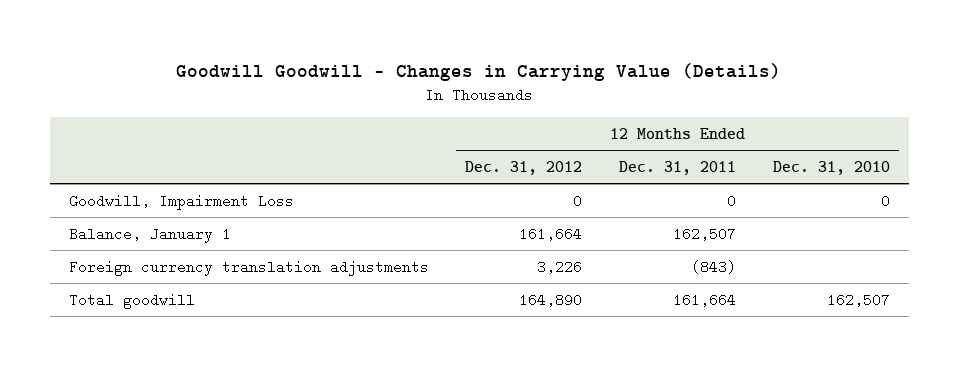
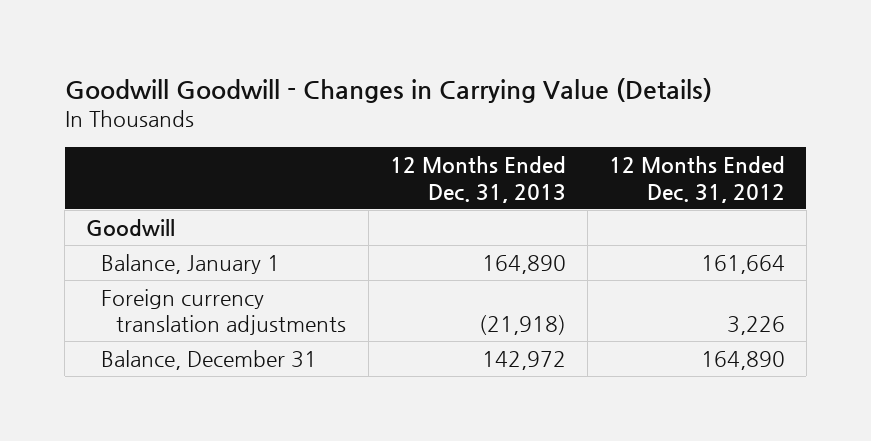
[619,160,737,175] Dec. 31, 2011 -> none
[773,160,891,175] Dec. 31, 2010 -> none
none -> [389,156,566,203] 12 Months Ended Dec. 31, 2013
[68,193,294,210] Goodwill, Impairment Loss -> none
none -> [86,218,176,236] Goodwill
[68,292,195,309] Total goodwill -> [101,349,318,370] Balance, December 31

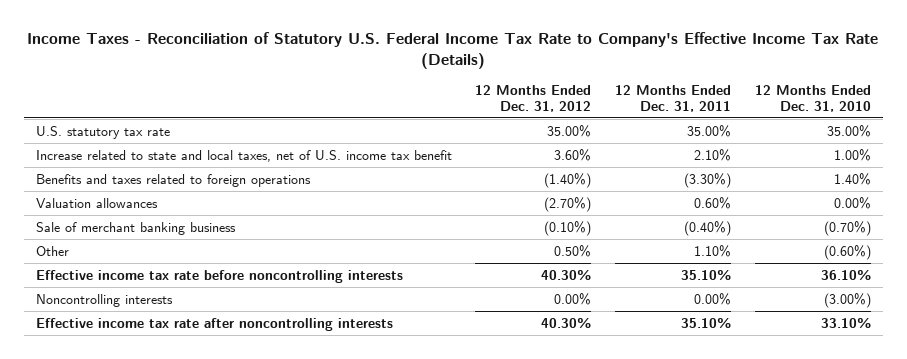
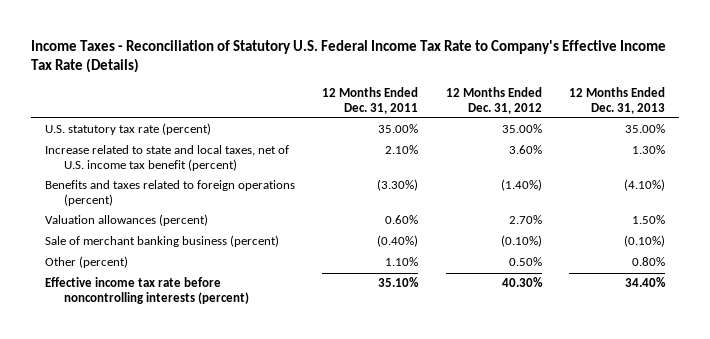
[755,84,872,112] 12 Months Ended Dec. 31, 2010 -> none
none -> [569,86,666,114] 12 Months Ended Dec. 31, 2013
[35,293,173,307] Noncontrolling interests -> none
[35,317,393,331] Effective income tax rate after noncontrolling interests -> none
[35,125,170,139] U.S. statutory tax rate -> [44,123,211,136] U.S. statutory tax rate (percent)
[35,149,452,162] Increase related to state and local taxes, net of U.S. income tax benefit -> [44,145,289,172] Increase related to state and local taxes, net of U.S. income tax benefit (percent)
[35,173,311,187] Benefits and taxes related to foreign operations -> [44,180,295,207] Benefits and taxes related to foreign operations (percent)
[35,197,158,208] Valuation allowances -> [44,214,208,227] Valuation allowances (percent)
[544,196,592,212] (2.70%) -> [508,215,542,225] 2.70%
[35,221,236,235] Sale of merchant banking business -> [44,235,279,248] Sale of merchant banking business (percent)
[35,245,69,256] Other -> [44,256,128,269] Other (percent)
[35,269,403,283] Effective income tax rate before noncontrolling interests -> [44,277,250,305] Effective income tax rate before noncontrolling interests (percent)

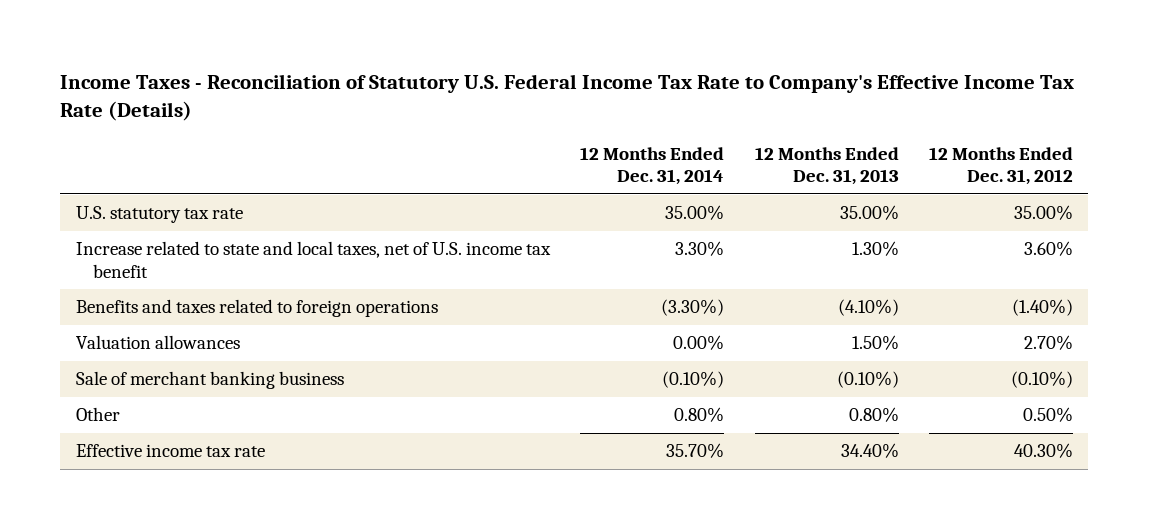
[322,86,419,114] 12 Months Ended Dec. 31, 2011 -> none
none -> [580,146,725,186] 12 Months Ended Dec. 31, 2014
[44,123,211,136] U.S. statutory tax rate (percent) -> [75,206,243,224] U.S. statutory tax rate
[44,145,289,172] Increase related to state and local taxes, net of U.S. income tax benefit (percent) -> [75,241,551,278] Increase related to state and local taxes, net of U.S. income tax benefit
[44,180,295,207] Benefits and taxes related to foreign operations (percent) -> [75,299,438,318] Benefits and taxes related to foreign operations
[44,214,208,227] Valuation allowances (percent) -> [75,335,240,350] Valuation allowances
[44,235,279,248] Sale of merchant banking business (percent) -> [75,371,344,390] Sale of merchant banking business
[44,256,128,269] Other (percent) -> [75,407,120,422] Other
[44,277,250,305] Effective income tax rate before noncontrolling interests (percent) -> [75,444,265,458] Effective income tax rate

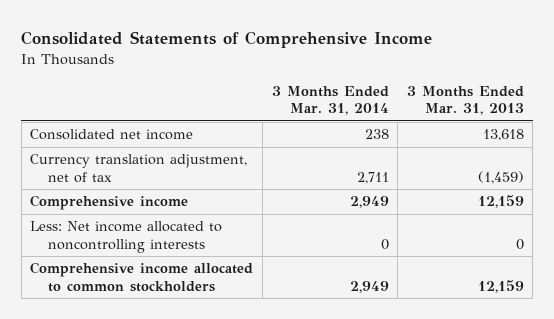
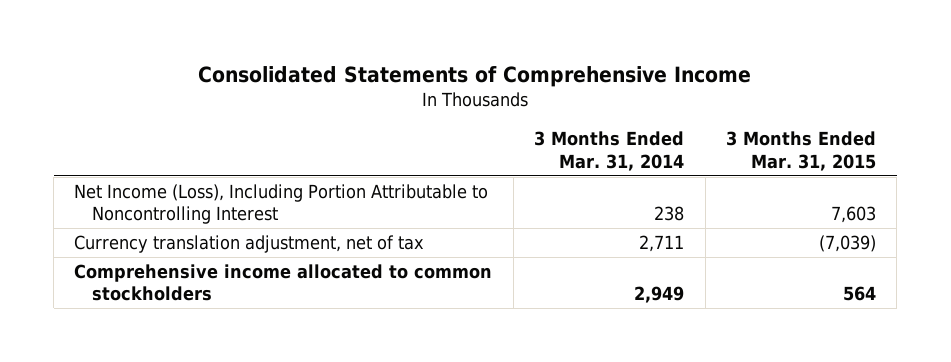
[406,86,524,116] 3 Months Ended Mar. 31, 2013 -> none
none -> [726,131,877,171] 3 Months Ended Mar. 31, 2015
[30,129,194,141] Consolidated net income -> [74,183,489,225] Net Income (Loss), Including Portion Attributable to Noncontrolling Interest
[30,195,189,211] Comprehensive income -> none
[30,221,223,253] Less: Net income allocated to noncontrolling interests -> none

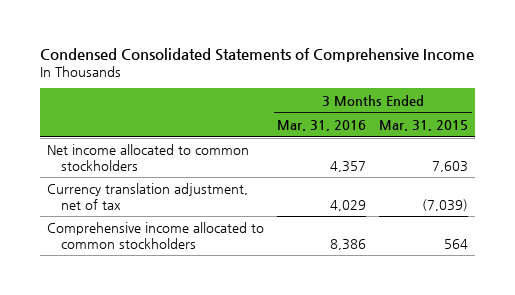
[198,65,752,87] Consolidated Statements of Comprehensive Income -> [39,48,474,63] Condensed Consolidated Statements of Comprehensive Income
[534,131,685,171] 3 Months Ended Mar. 31, 2014 -> none
none -> [276,119,366,131] Mar. 31, 2016
[74,183,489,225] Net Income (Loss), Including Portion Attributable to Noncontrolling Interest -> [46,144,249,171] Net income allocated to common stockholders

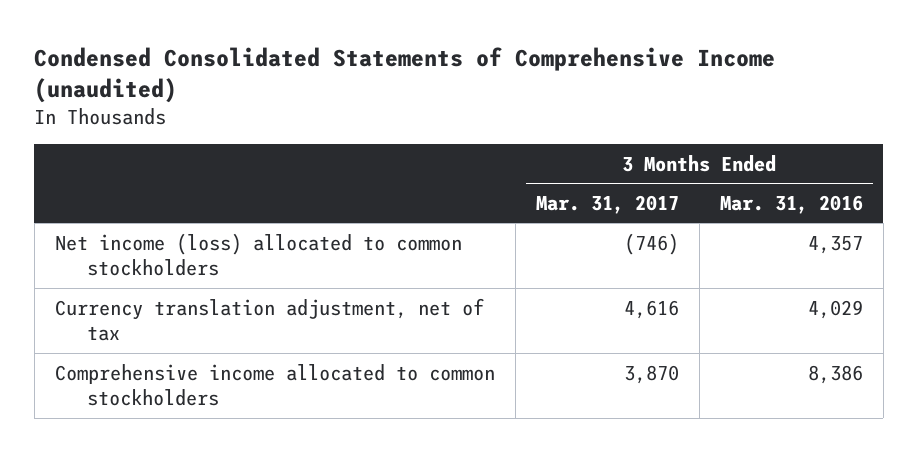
[39,48,474,63] Condensed Consolidated Statements of Comprehensive Income -> [34,46,776,103] Condensed Consolidated Statements of Comprehensive Income (unaudited)
[379,119,469,131] Mar. 31, 2015 -> none
none -> [535,194,679,214] Mar. 31, 2017
[46,144,249,171] Net income allocated to common stockholders -> [54,232,462,277] Net income (loss) allocated to common stockholders

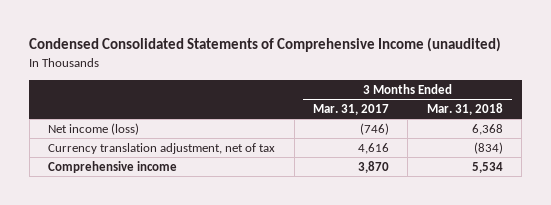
[719,194,863,214] Mar. 31, 2016 -> none
none -> [426,102,503,115] Mar. 31, 2018
[54,232,462,277] Net income (loss) allocated to common stockholders -> [48,122,140,135] Net income (loss)
[54,363,495,407] Comprehensive income allocated to common stockholders -> [48,160,178,173] Comprehensive income

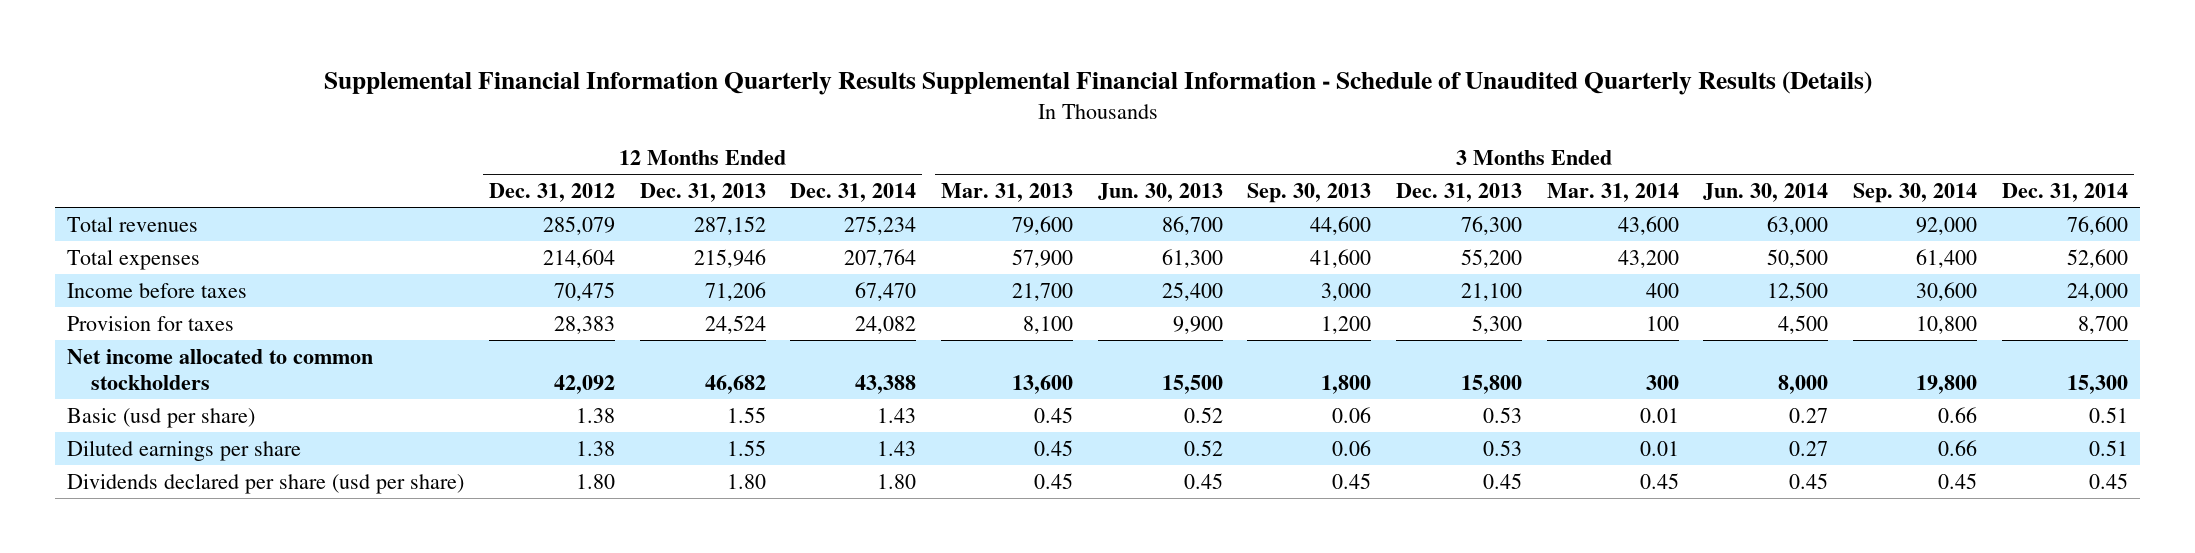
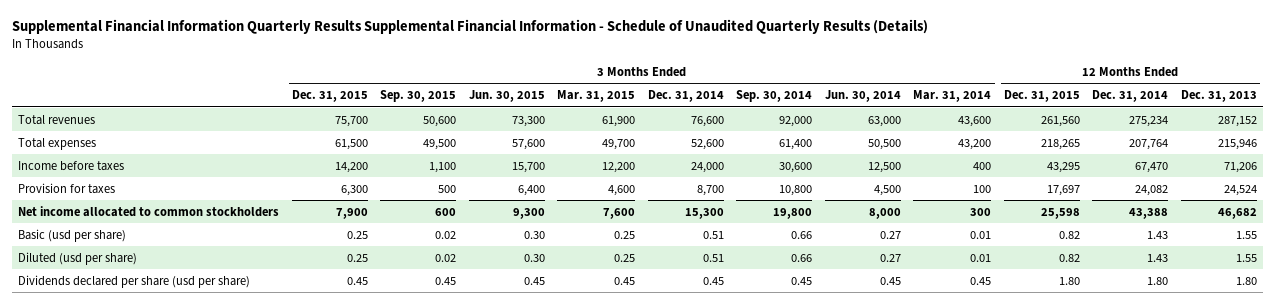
[488,183,615,203] Dec. 31, 2012 -> none
[941,183,1074,203] Mar. 31, 2013 -> none
[1097,183,1223,203] Jun. 30, 2013 -> none
[1247,183,1372,204] Sep. 30, 2013 -> none
[1396,183,1523,203] Dec. 31, 2013 -> none
none -> [291,90,368,103] Dec. 31, 2015
none -> [380,90,457,103] Sep. 30, 2015
none -> [468,90,545,103] Jun. 30, 2015
none -> [557,90,636,103] Mar. 31, 2015
none -> [1003,90,1080,103] Dec. 31, 2015
[67,439,302,461] Diluted earnings per share -> [18,251,138,265] Diluted (usd per share)

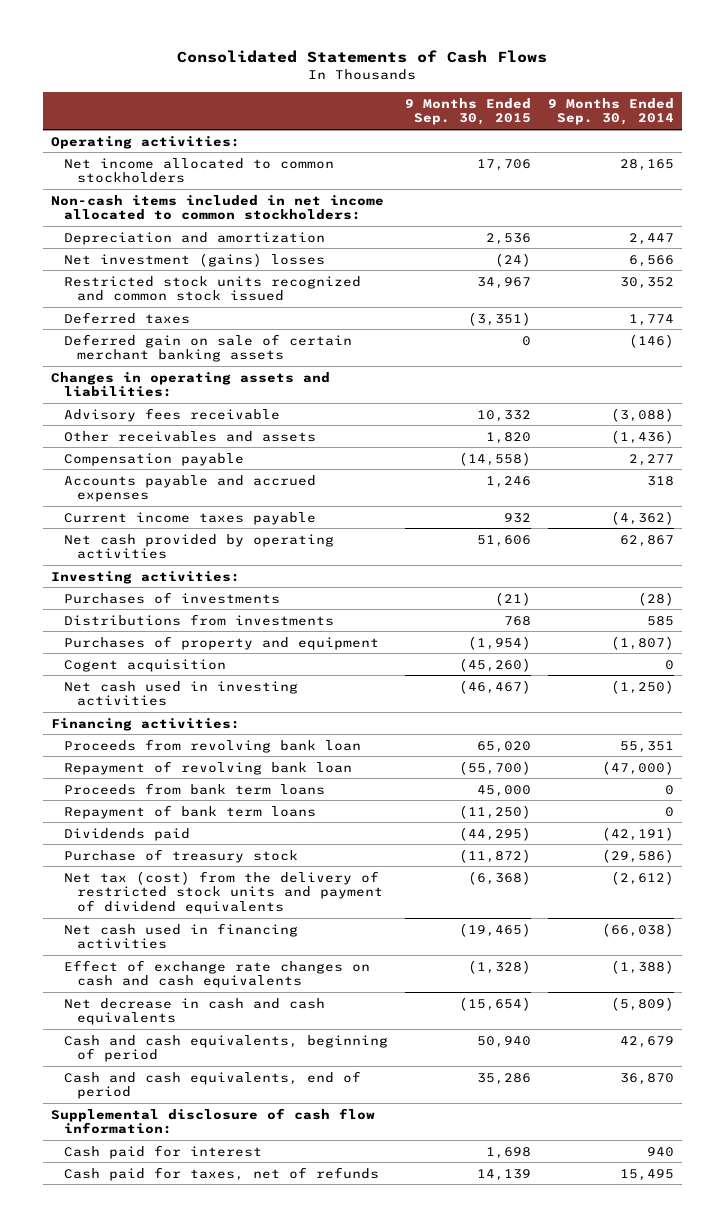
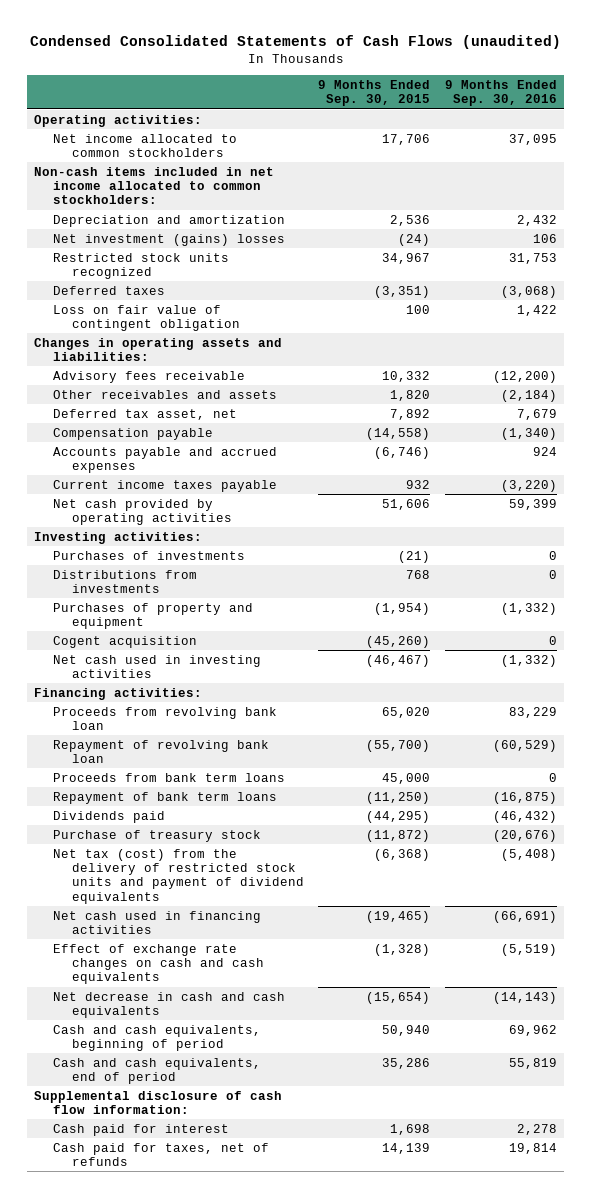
[177,50,548,64] Consolidated Statements of Cash Flows -> [29,35,561,50] Condensed Consolidated Statements of Cash Flows (unaudited)
[547,97,674,126] 9 Months Ended Sep. 30, 2014 -> none
none -> [445,80,558,107] 9 Months Ended Sep. 30, 2016
[64,275,362,302] Restricted stock units recognized and common stock issued -> [53,252,230,279] Restricted stock units recognized
[64,333,353,363] Deferred gain on sale of certain merchant banking assets -> none
none -> [53,304,240,331] Loss on fair value of contingent obligation
none -> [53,408,238,420] Deferred tax asset, net
[485,475,531,488] 1,246 -> [374,446,431,459] (6,746)

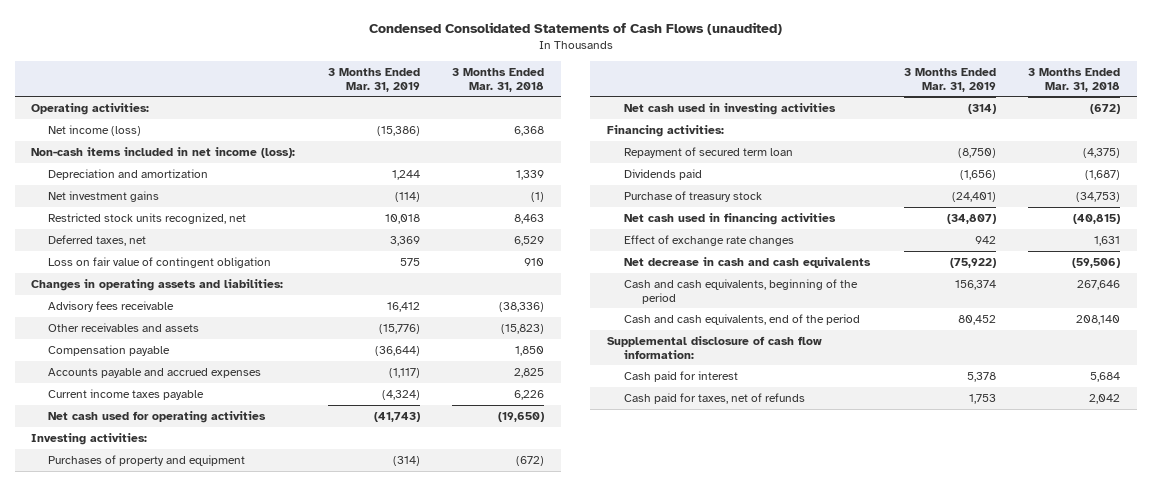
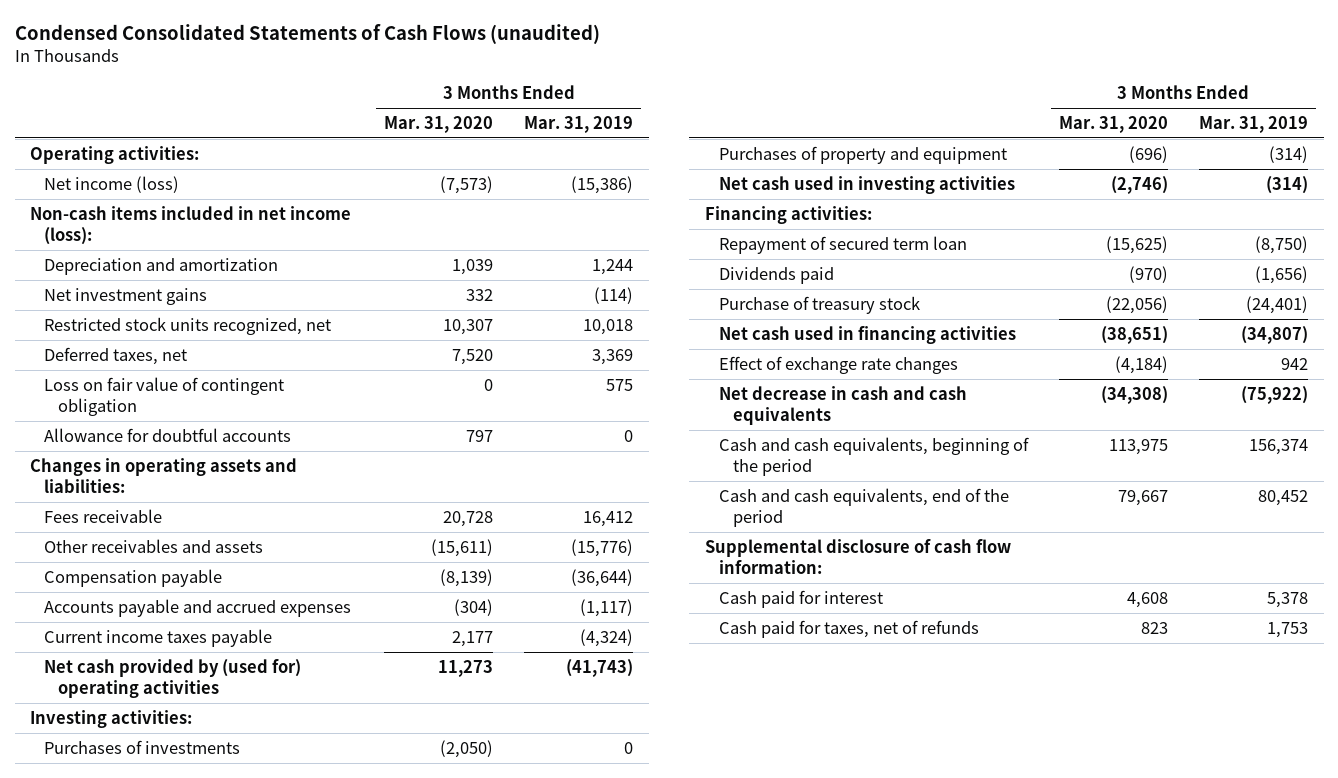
[452,67,545,92] 3 Months Ended Mar. 31, 2018 -> none
none -> [384,115,494,133] Mar. 31, 2020
none -> [44,427,292,442] Allowance for doubtful accounts
[48,300,175,312] Advisory fees receivable -> [44,508,163,523] Fees receivable
[48,410,267,423] Net cash used for operating activities -> [44,658,302,698] Net cash provided by (used for) operating activities
none -> [44,739,241,754] Purchases of investments

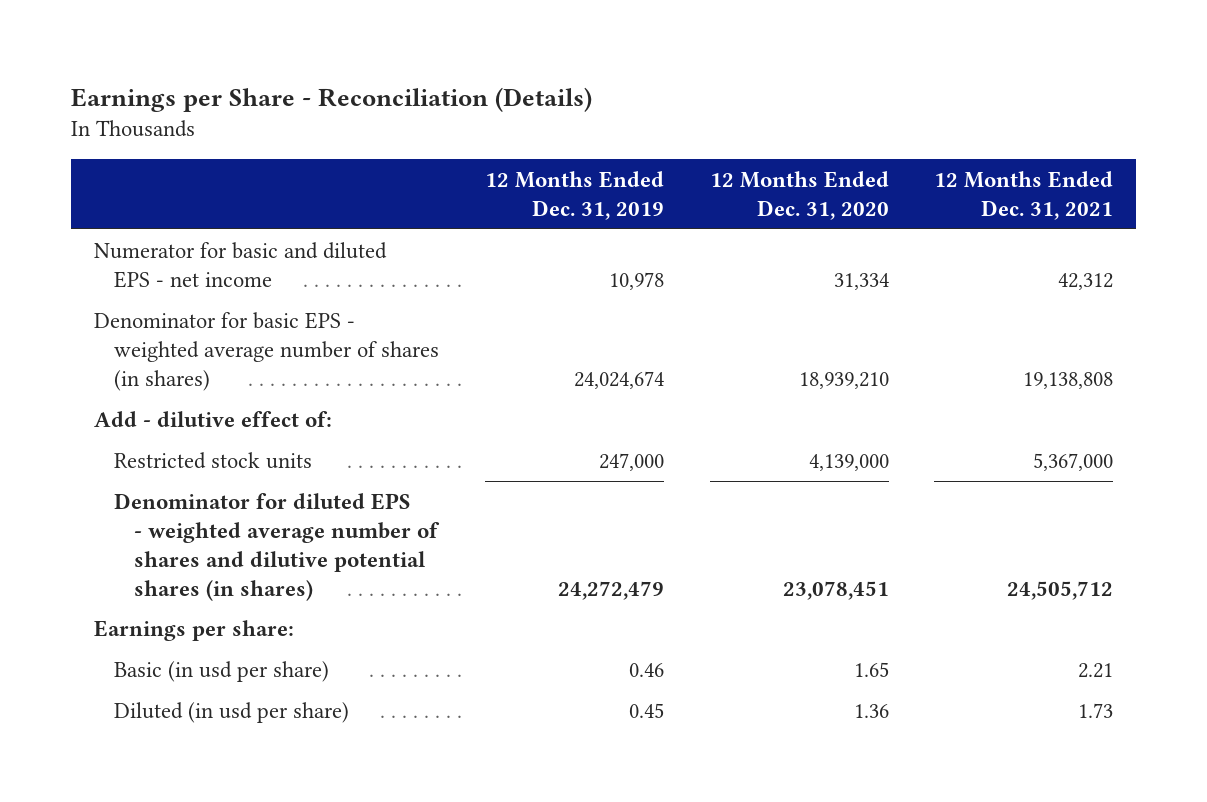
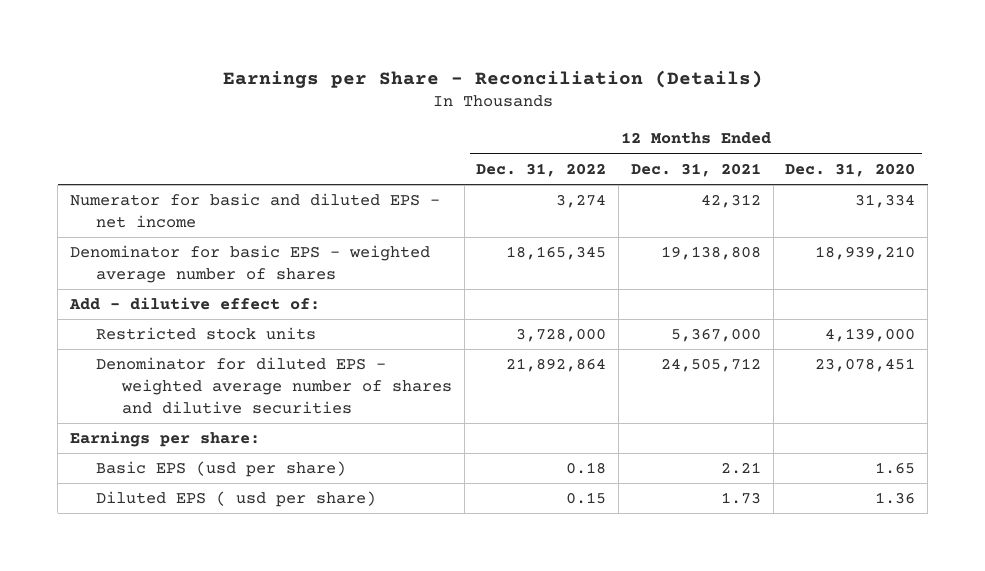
[484,170,664,220] 12 Months Ended Dec. 31, 2019 -> none
none -> [476,162,607,177] Dec. 31, 2022
[93,311,439,391] Denominator for basic EPS - weighted average number of shares (in shares) -> [69,245,430,283] Denominator for basic EPS - weighted average number of shares
[113,492,441,601] Denominator for diluted EPS - weighted average number of shares and dilutive potential shares (in shares) -> [95,357,452,414] Denominator for diluted EPS - weighted average number of shares and dilutive securities
[113,660,329,682] Basic (in usd per share) -> [95,461,346,478] Basic EPS (usd per share)
[113,701,349,723] Diluted (in usd per share) -> [95,491,376,508] Diluted EPS ( usd per share)

